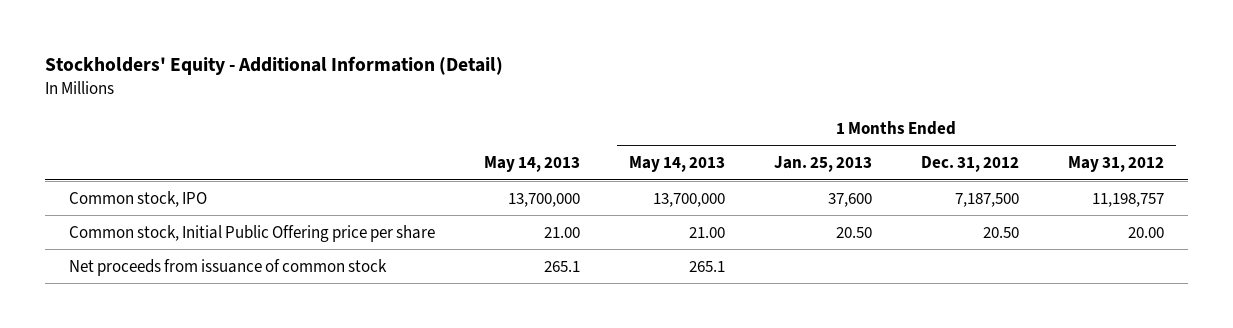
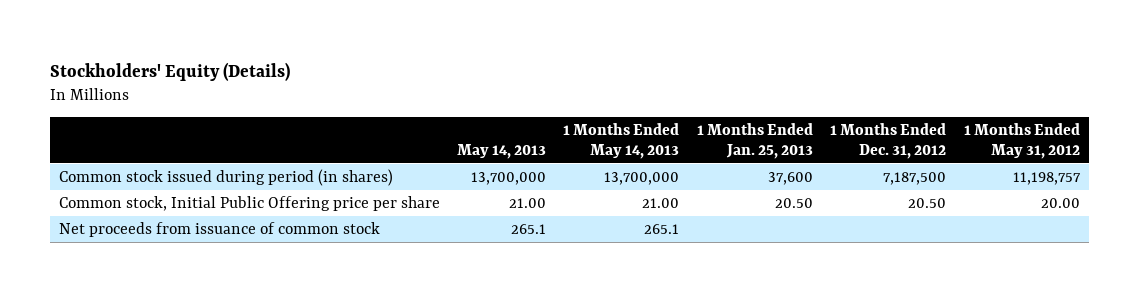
[44,56,503,76] Stockholders' Equity - Additional Information (Detail) -> [49,61,290,81] Stockholders' Equity (Details)
[69,190,208,207] Common stock, IPO -> [58,168,393,186] Common stock issued during period (in shares)

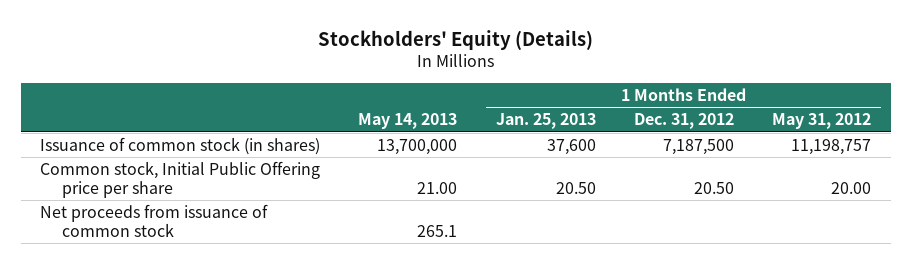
[563,123,680,160] 1 Months Ended May 14, 2013 -> none
[58,168,393,186] Common stock issued during period (in shares) -> [40,137,321,156] Issuance of common stock (in shares)

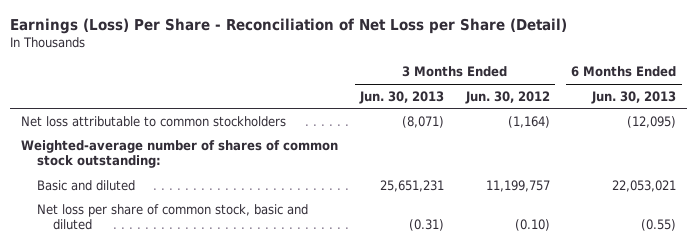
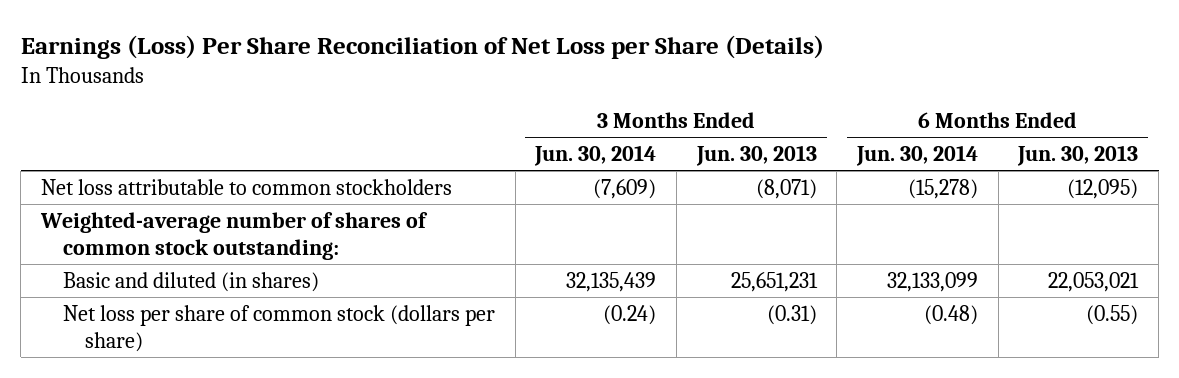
[10,18,568,35] Earnings (Loss) Per Share - Reconciliation of Net Loss per Share (Detail) -> [20,35,824,60] Earnings (Loss) Per Share Reconciliation of Net Loss per Share (Details)
[464,90,550,104] Jun. 30, 2012 -> none
none -> [534,145,657,167] Jun. 30, 2014
none -> [856,145,979,167] Jun. 30, 2014
[37,179,136,191] Basic and diluted -> [63,271,320,292] Basic and diluted (in shares)
[37,203,309,230] Net loss per share of common stock, basic and diluted -> [63,304,496,353] Net loss per share of common stock (dollars per share)

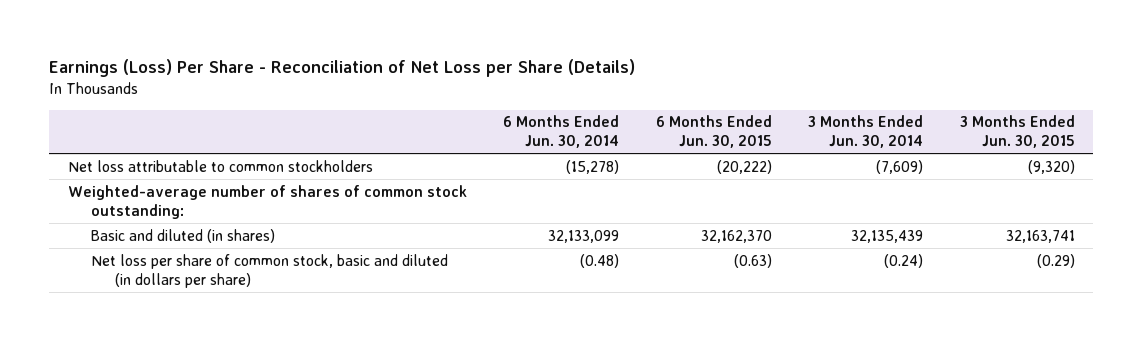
[20,35,824,60] Earnings (Loss) Per Share Reconciliation of Net Loss per Share (Details) -> [49,59,636,78] Earnings (Loss) Per Share - Reconciliation of Net Loss per Share (Details)
[695,145,817,167] Jun. 30, 2013 -> none
[1017,145,1139,167] Jun. 30, 2013 -> none
none -> [655,115,772,149] 6 Months Ended Jun. 30, 2015
none -> [959,115,1075,149] 3 Months Ended Jun. 30, 2015
[63,304,496,353] Net loss per share of common stock (dollars per share) -> [91,253,449,288] Net loss per share of common stock, basic and diluted (in dollars per share)

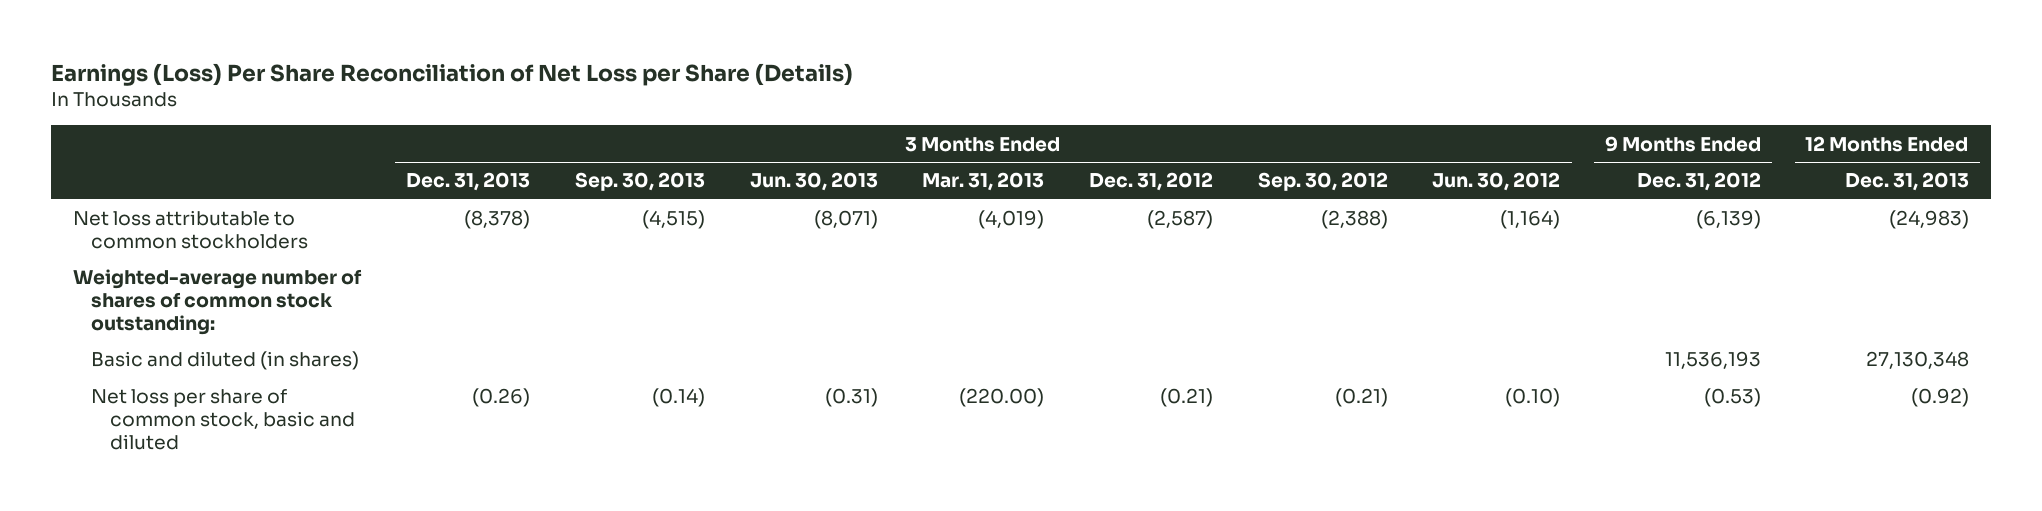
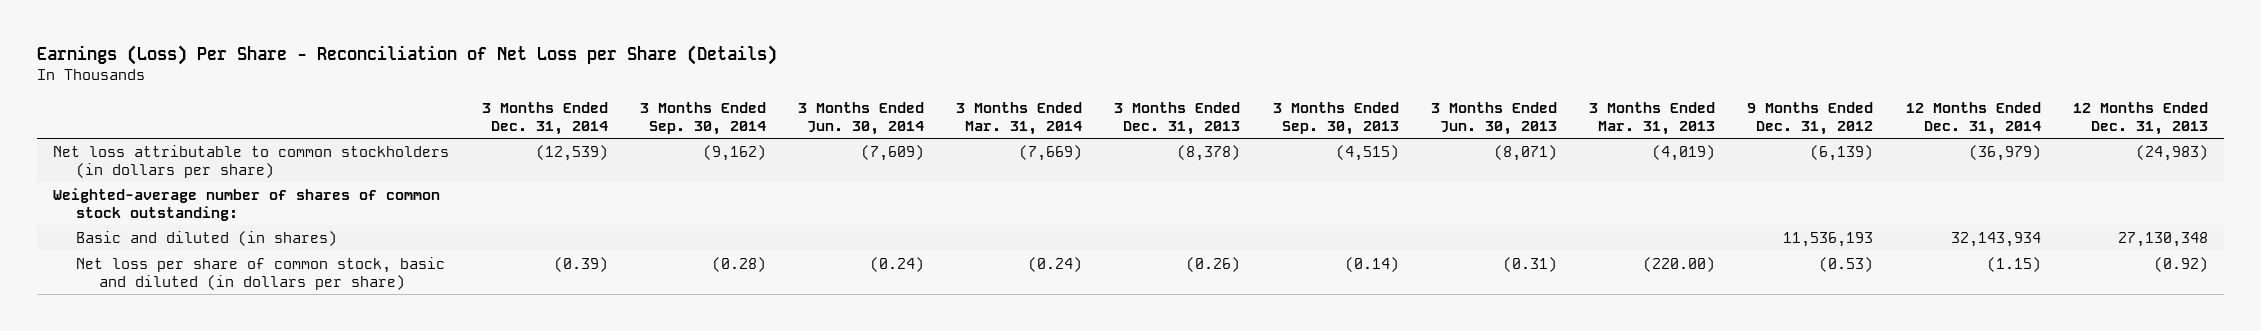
[51,62,854,86] Earnings (Loss) Per Share Reconciliation of Net Loss per Share (Details) -> [37,45,778,66] Earnings (Loss) Per Share - Reconciliation of Net Loss per Share (Details)
[1089,172,1214,192] Dec. 31, 2012 -> none
[1257,172,1388,192] Sep. 30, 2012 -> none
[1432,172,1561,192] Jun. 30, 2012 -> none
none -> [481,102,608,135] 3 Months Ended Dec. 31, 2014
none -> [639,102,766,135] 3 Months Ended Sep. 30, 2014
none -> [797,102,924,135] 3 Months Ended Jun. 30, 2014
none -> [956,102,1083,135] 3 Months Ended Mar. 31, 2014
none -> [1905,102,2041,135] 12 Months Ended Dec. 31, 2014
[73,210,309,249] Net loss attributable to common stockholders -> [53,145,450,178] Net loss attributable to common stockholders (in dollars per share)
[91,389,355,450] Net loss per share of common stock, basic and diluted -> [75,257,445,290] Net loss per share of common stock, basic and diluted (in dollars per share)

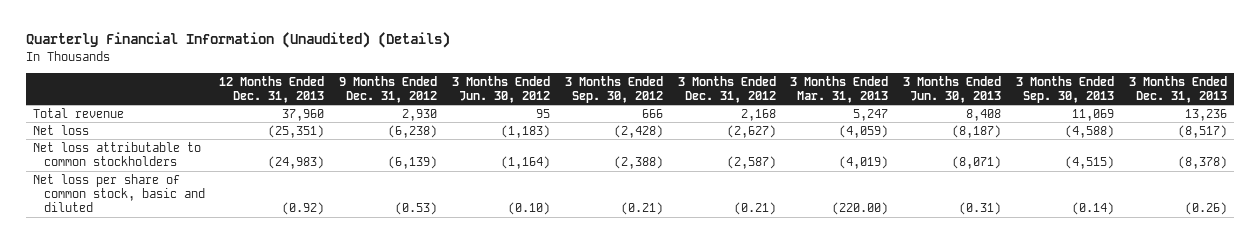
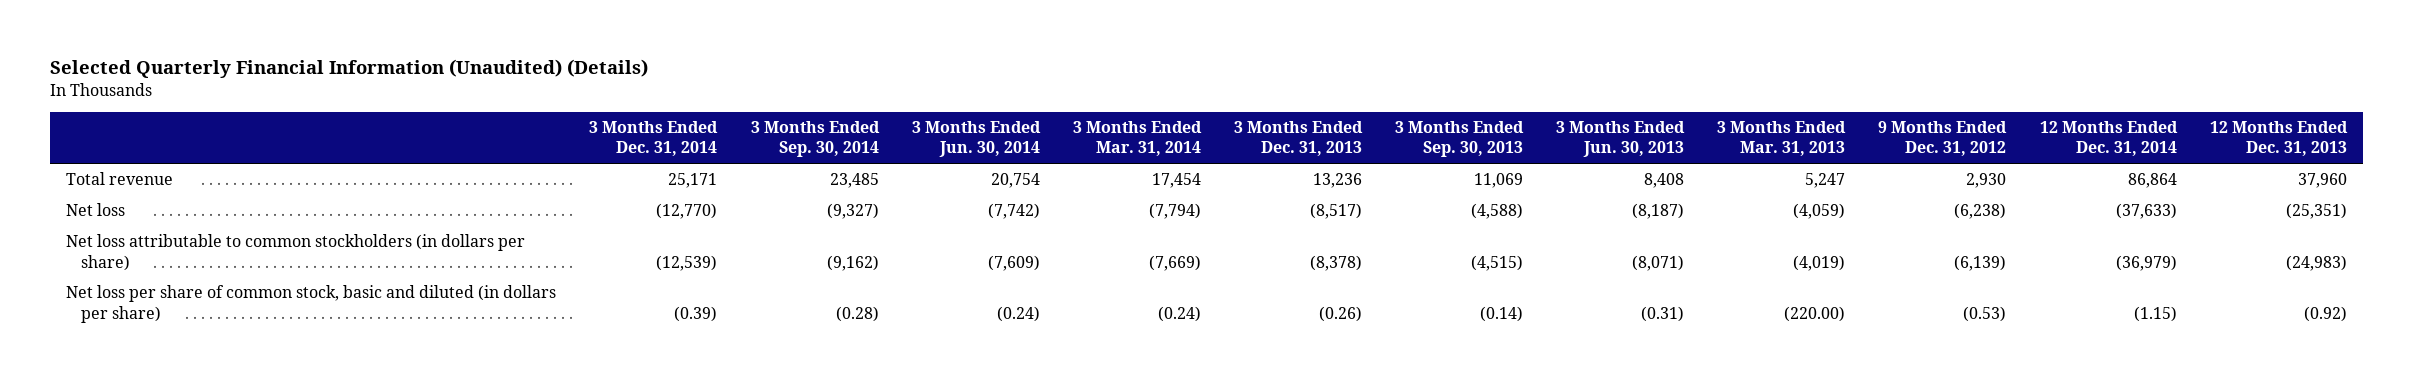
[25,32,450,49] Quarterly Financial Information (Unaudited) (Details) -> [49,59,648,79] Selected Quarterly Financial Information (Unaudited) (Details)
[452,75,551,103] 3 Months Ended Jun. 30, 2012 -> none
[564,75,663,103] 3 Months Ended Sep. 30, 2012 -> none
[677,75,776,103] 3 Months Ended Dec. 31, 2012 -> none
none -> [589,121,719,157] 3 Months Ended Dec. 31, 2014
none -> [750,121,880,158] 3 Months Ended Sep. 30, 2014
none -> [911,121,1041,158] 3 Months Ended Jun. 30, 2014
none -> [1072,121,1202,157] 3 Months Ended Mar. 31, 2014
none -> [2039,121,2178,157] 12 Months Ended Dec. 31, 2014
[33,141,202,167] Net loss attributable to common stockholders -> [66,234,526,271] Net loss attributable to common stockholders (in dollars per share)
[33,173,205,213] Net loss per share of common stock, basic and diluted -> [66,285,557,323] Net loss per share of common stock, basic and diluted (in dollars per share)

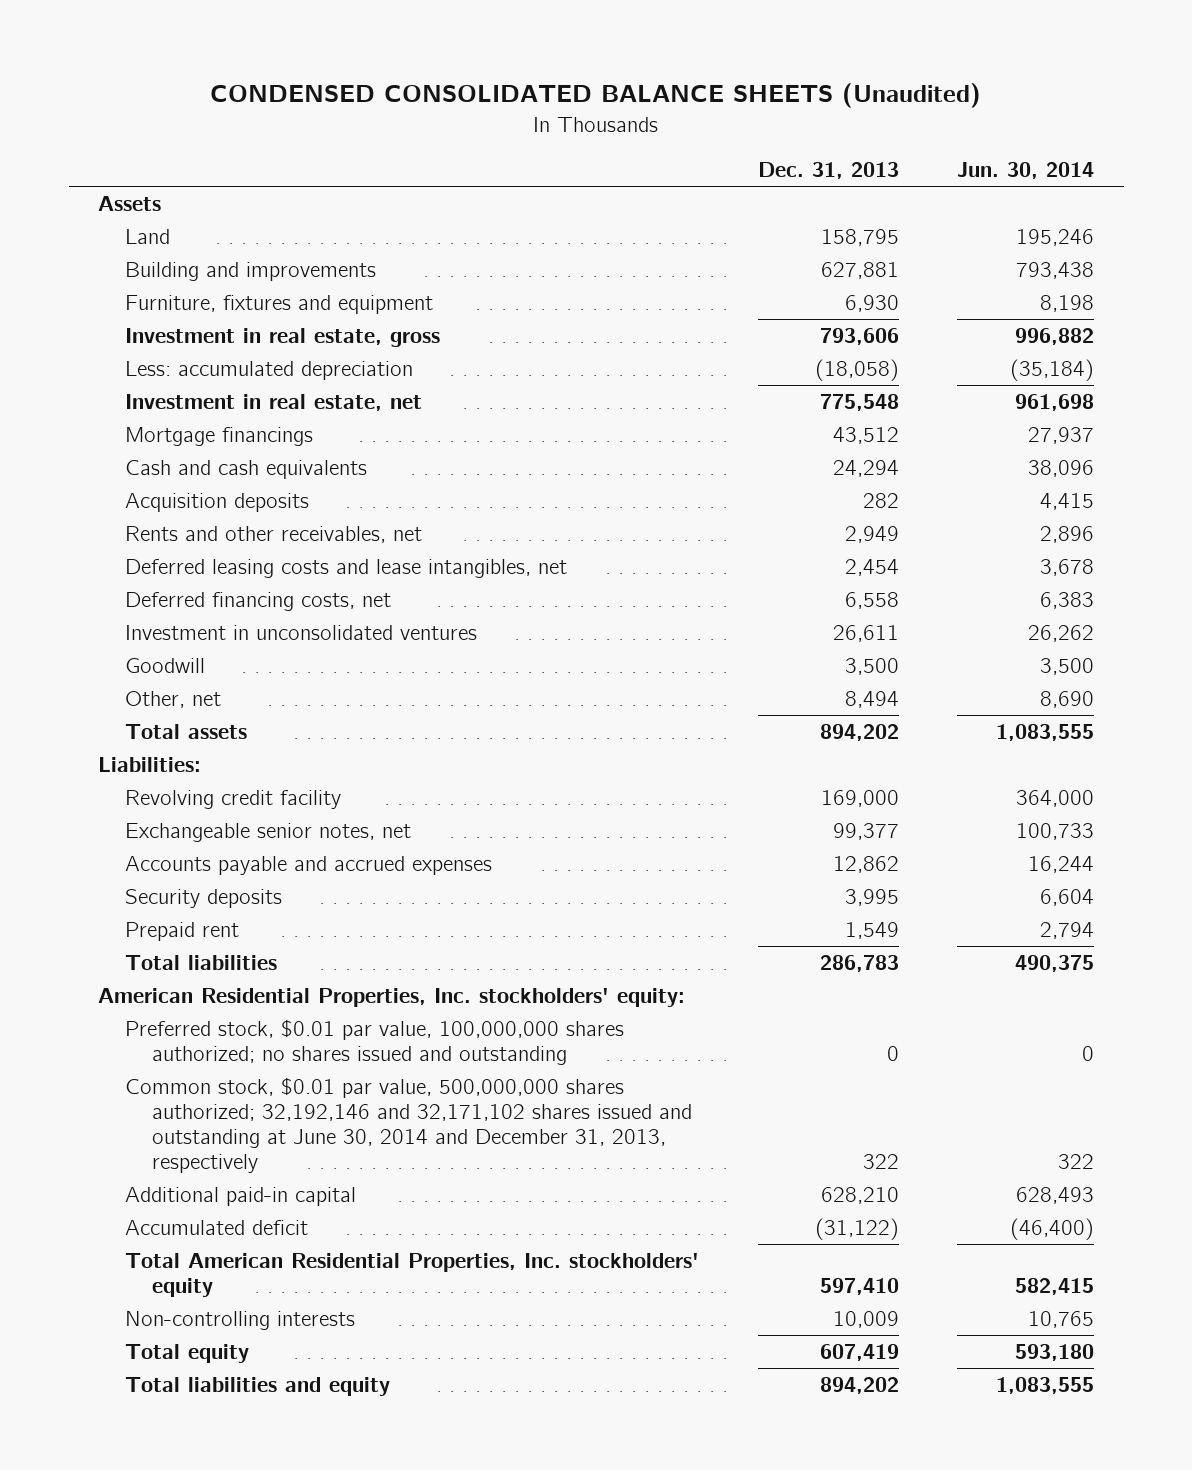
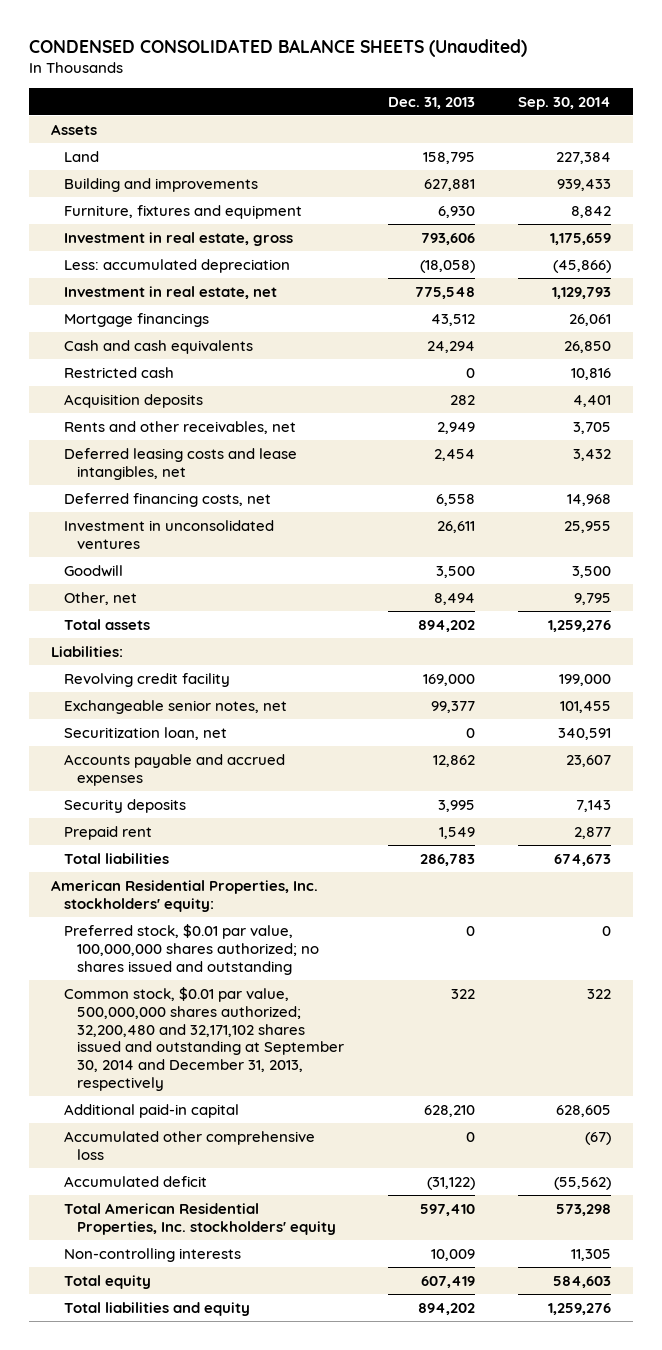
[957,162,1095,180] Jun. 30, 2014 -> none
none -> [518,96,612,110] Sep. 30, 2014
none -> [64,366,175,378] Restricted cash
none -> [64,726,228,740] Securitization loan, net
[124,1077,692,1174] Common stock, $0.01 par value, 500,000,000 shares authorized; 32,192,146 and 32,171,102 shares issued and outstanding at June 30, 2014 and December 31, 2013, respectively -> [64,986,345,1092] Common stock, $0.01 par value, 500,000,000 shares authorized; 32,200,480 and 32,171,102 shares issued and outstanding at September 30, 2014 and December 31, 2013, respectively
none -> [64,1130,316,1160] Accumulated other comprehensive loss

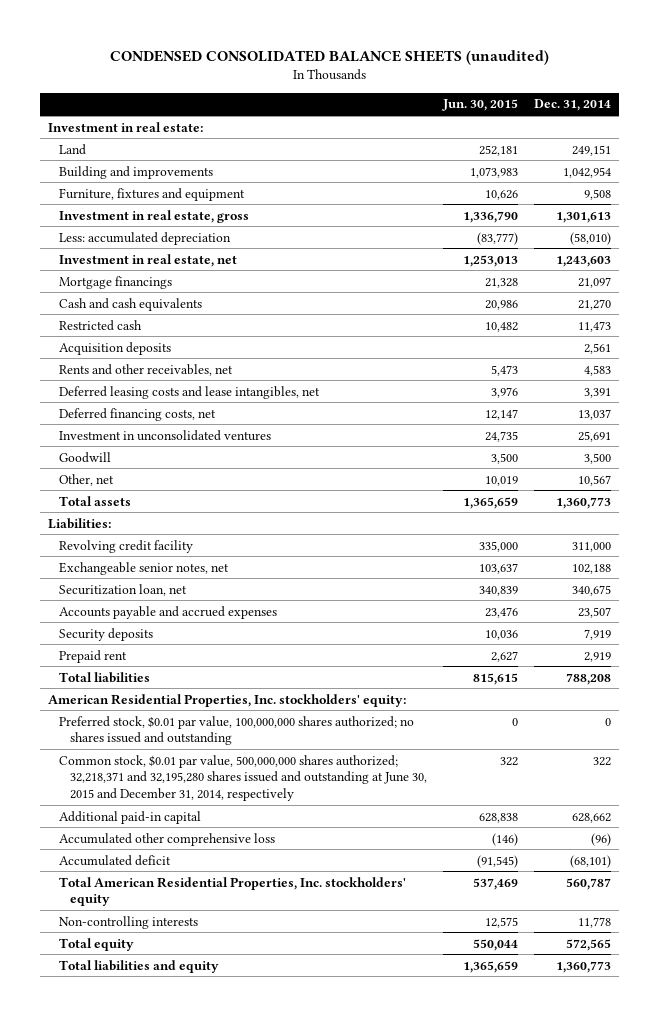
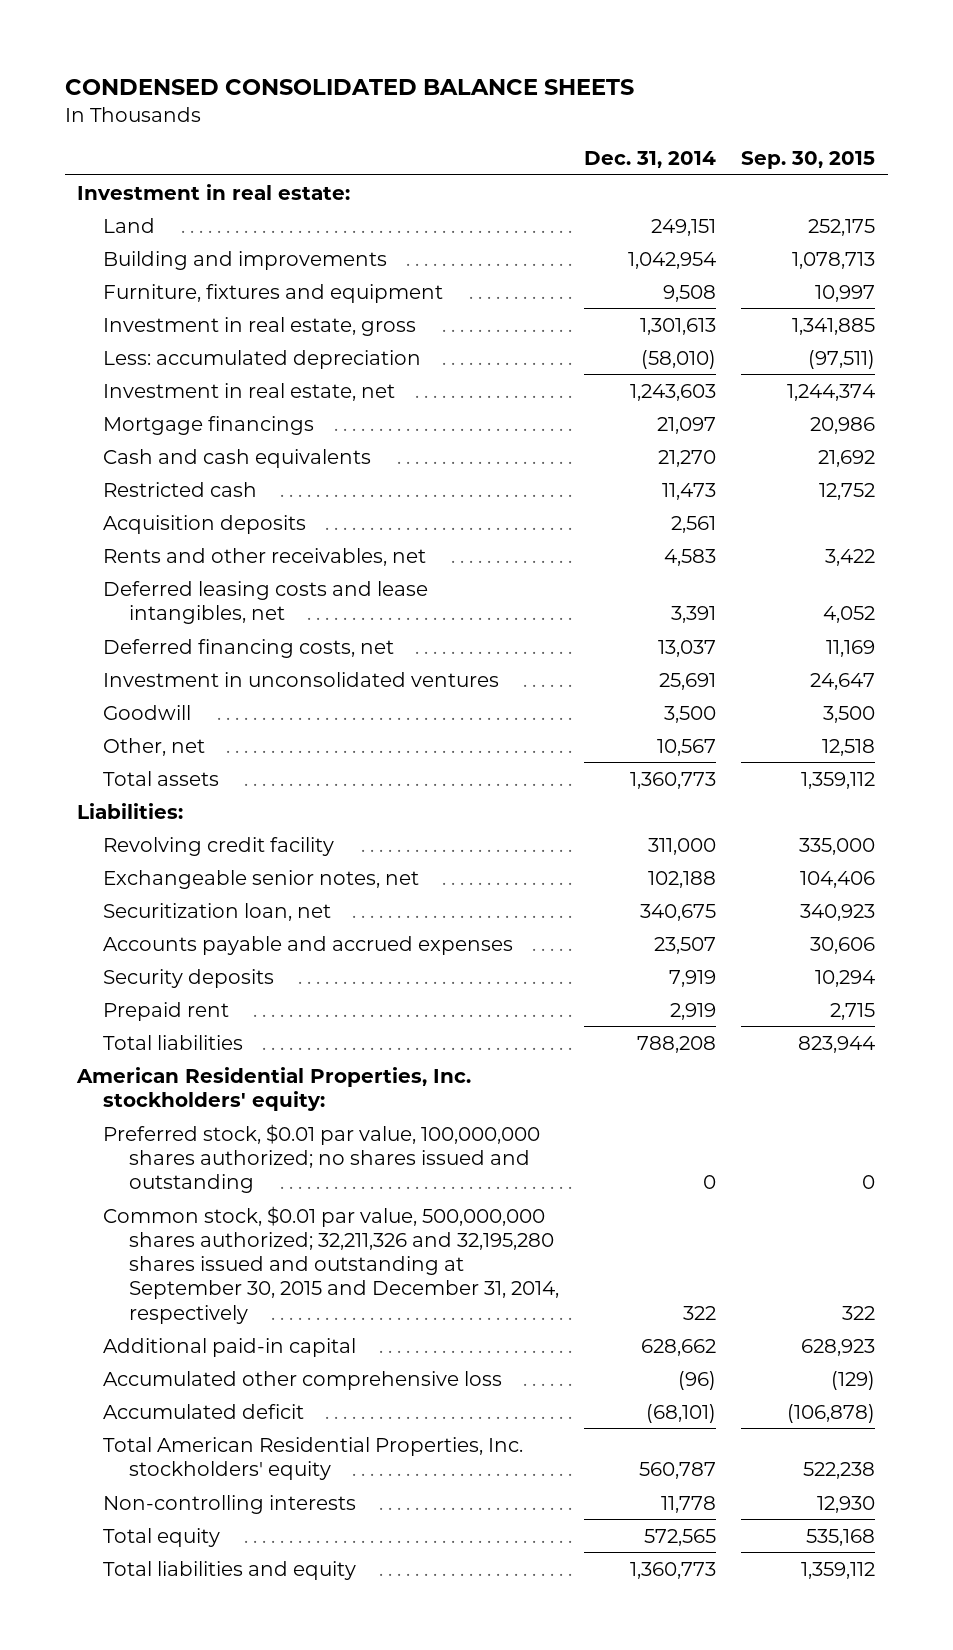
[109,50,549,66] CONDENSED CONSOLIDATED BALANCE SHEETS (unaudited) -> [64,79,634,96] CONDENSED CONSOLIDATED BALANCE SHEETS
[442,99,519,112] Jun. 30, 2015 -> none
none -> [741,151,876,170] Sep. 30, 2015
[59,754,427,802] Common stock, $0.01 par value, 500,000,000 shares authorized; 32,218,371 and 32,195,280 shares issued and outstanding at June 30, 2015 and December 31, 2014, respectively -> [103,1205,560,1324] Common stock, $0.01 par value, 500,000,000 shares authorized; 32,211,326 and 32,195,280 shares issued and outstanding at September 30, 2015 and December 31, 2014, respectively

